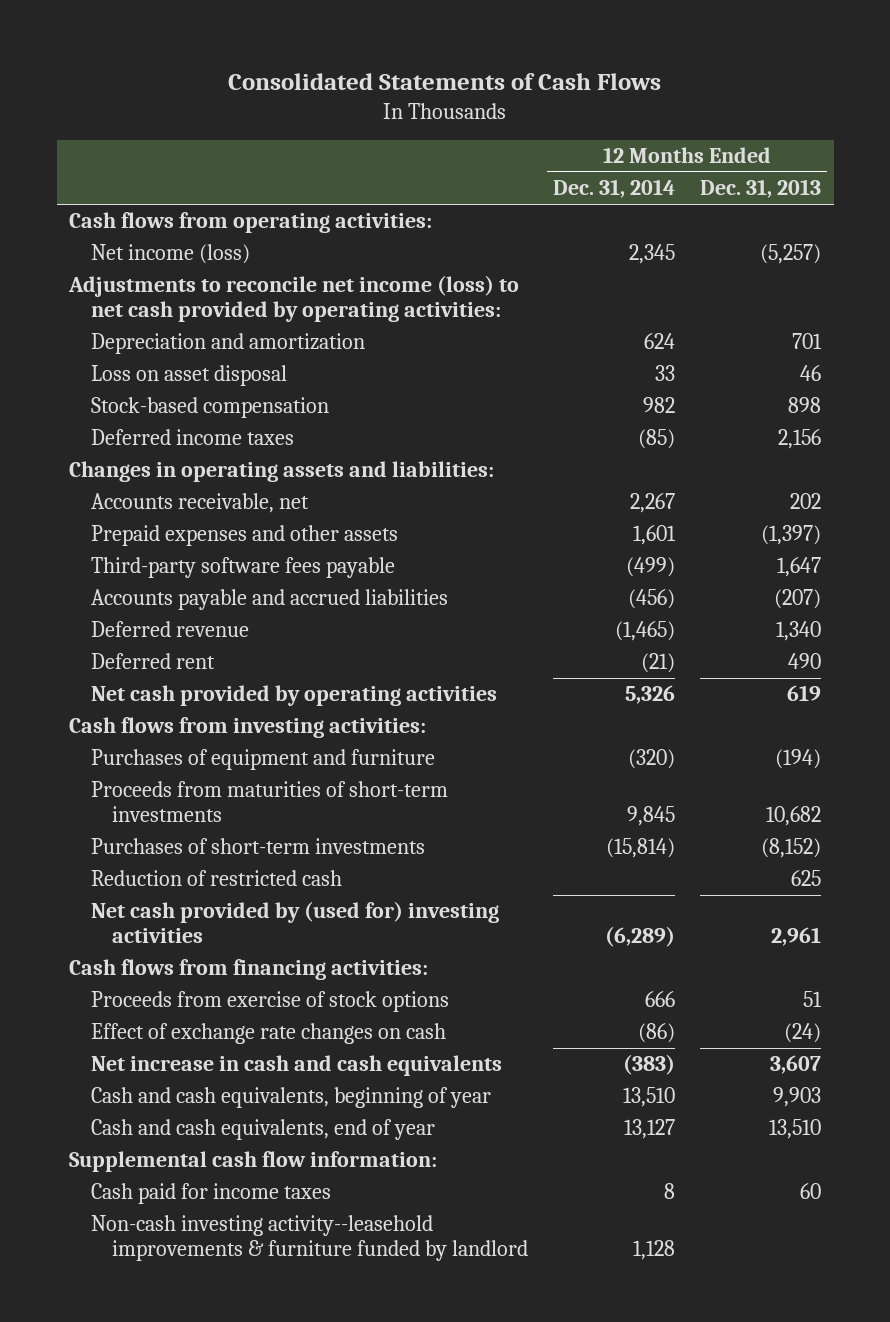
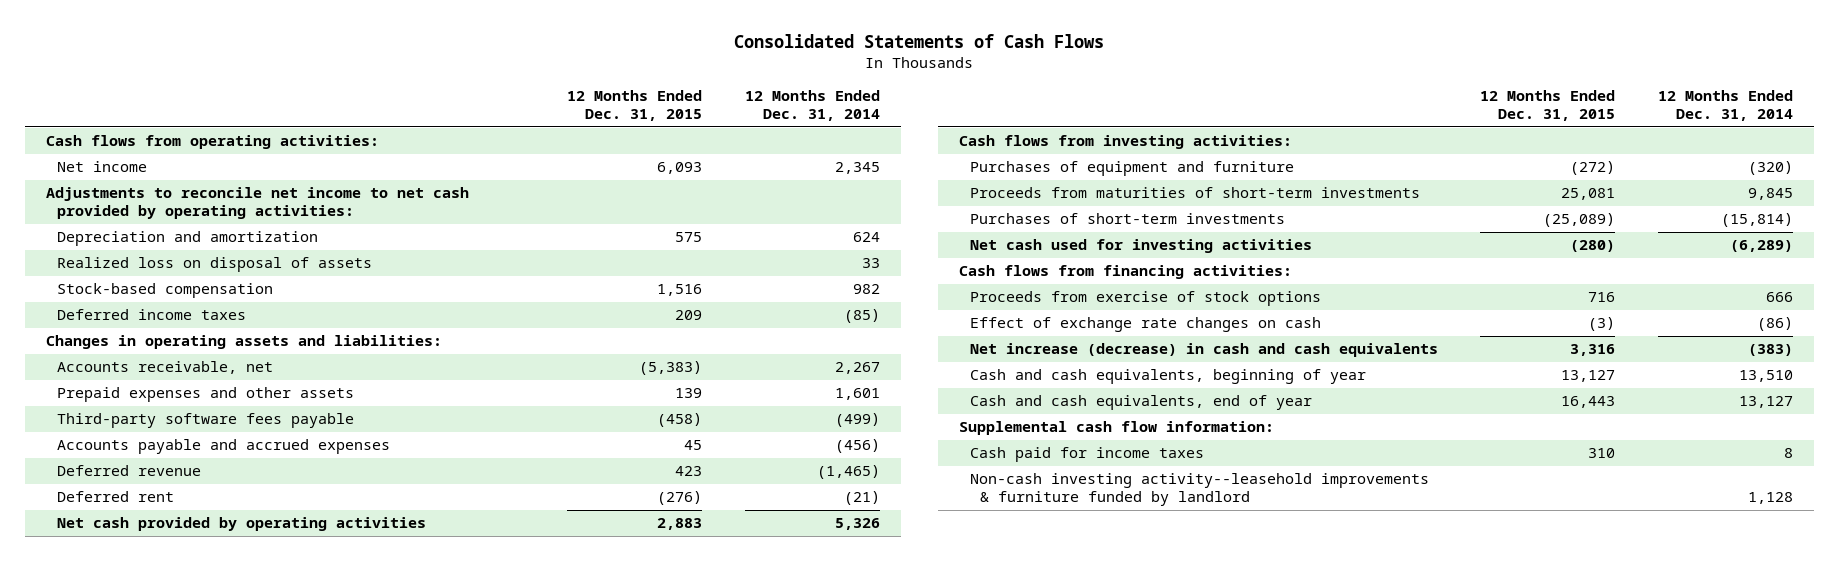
[699,179,821,199] Dec. 31, 2013 -> none
none -> [567,90,703,121] 12 Months Ended Dec. 31, 2015
[90,244,250,265] Net income (loss) -> [56,161,147,173] Net income
[68,275,520,323] Adjustments to reconcile net income (loss) to net cash provided by operating activities: -> [46,187,470,220] Adjustments to reconcile net income to net cash provided by operating activities:
[90,365,287,387] Loss on asset disposal -> [56,257,372,273] Realized loss on disposal of assets
[90,589,448,611] Accounts payable and accrued liabilities -> [56,439,390,455] Accounts payable and accrued expenses
[90,870,342,887] Reduction of restricted cash -> none
[90,901,499,944] Net cash provided by (used for) investing activities -> [969,239,1312,254] Net cash used for investing activities
[90,1055,502,1077] Net increase in cash and cash equivalents -> [969,343,1438,358] Net increase (decrease) in cash and cash equivalents

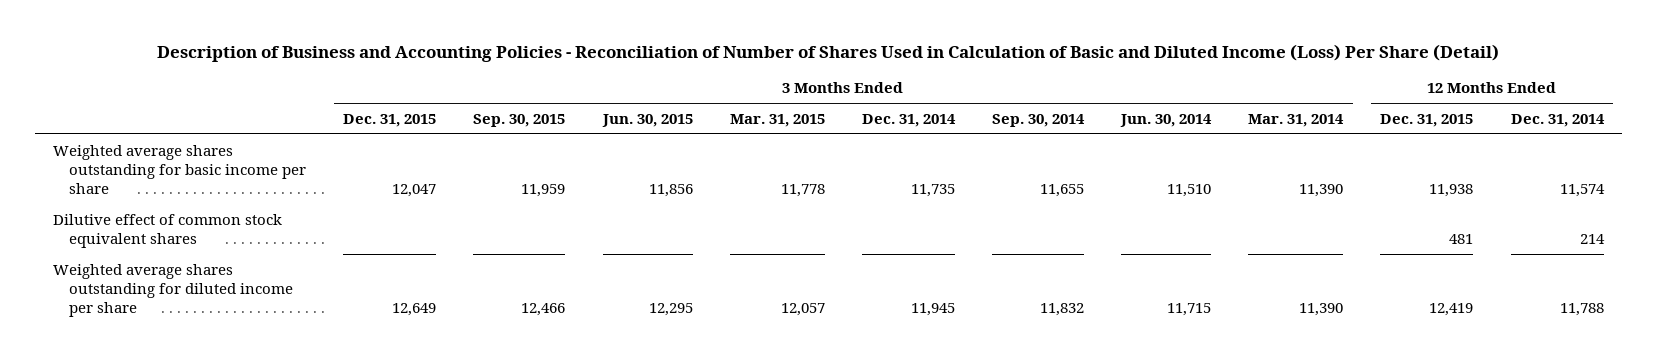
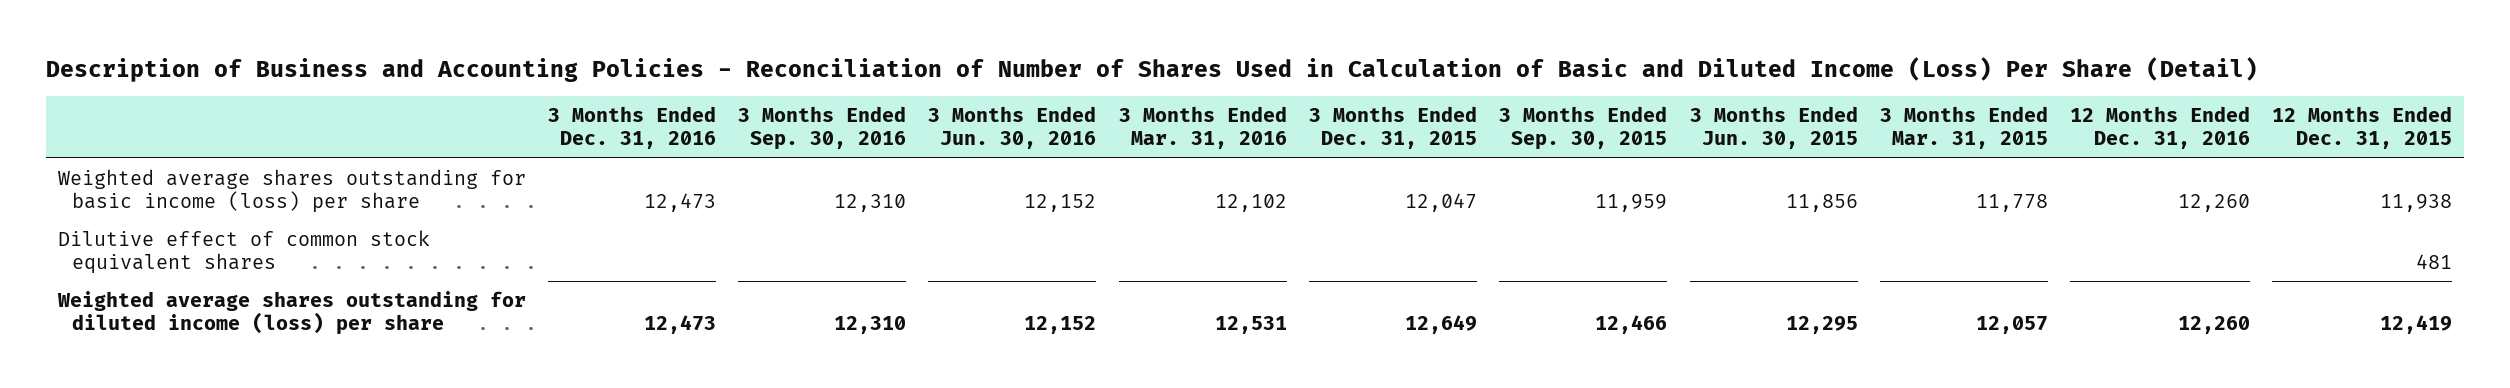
[861,113,956,127] Dec. 31, 2014 -> none
[991,113,1085,127] Sep. 30, 2014 -> none
[1120,113,1213,127] Jun. 30, 2014 -> none
[1248,113,1345,127] Mar. 31, 2014 -> none
[1510,113,1605,127] Dec. 31, 2014 -> none
none -> [547,106,716,150] 3 Months Ended Dec. 31, 2016
none -> [738,106,907,151] 3 Months Ended Sep. 30, 2016
none -> [928,106,1097,150] 3 Months Ended Jun. 30, 2016
none -> [1118,106,1287,150] 3 Months Ended Mar. 31, 2016
none -> [2070,106,2251,150] 12 Months Ended Dec. 31, 2016
[53,144,307,194] Weighted average shares outstanding for basic income per share -> [57,169,526,214] Weighted average shares outstanding for basic income (loss) per share
[53,263,294,317] Weighted average shares outstanding for diluted income per share -> [56,291,526,336] Weighted average shares outstanding for diluted income (loss) per share

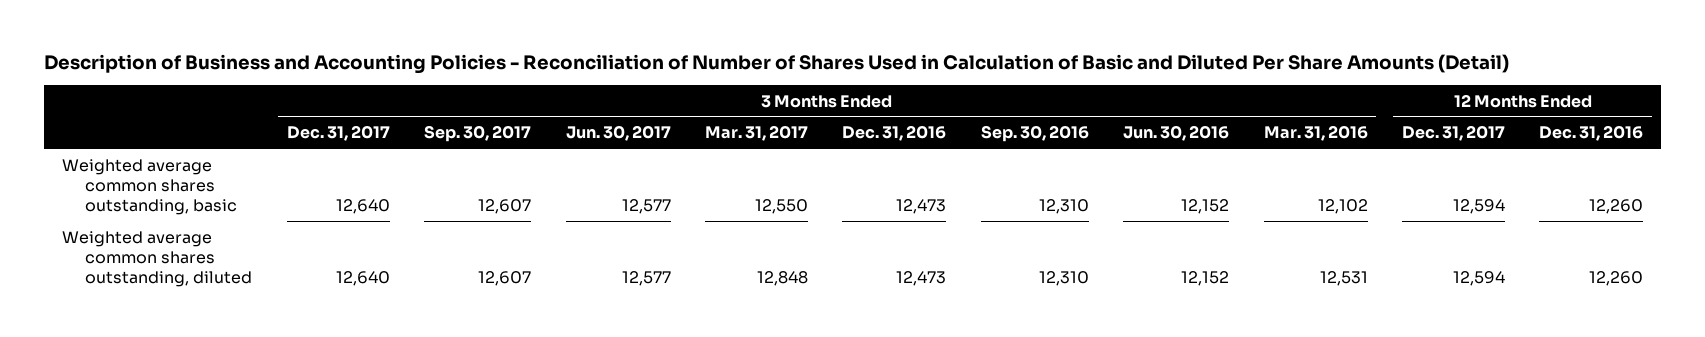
[46,56,2259,82] Description of Business and Accounting Policies - Reconciliation of Number of Shares Used in Calculation of Basic and Diluted Income (Loss) Per Share (Detail) -> [44,54,1510,75] Description of Business and Accounting Policies - Reconciliation of Number of Shares Used in Calculation of Basic and Diluted Per Share Amounts (Detail)
[1309,106,1478,150] 3 Months Ended Dec. 31, 2015 -> none
[1499,106,1668,151] 3 Months Ended Sep. 30, 2015 -> none
[1689,106,1858,150] 3 Months Ended Jun. 30, 2015 -> none
[1879,106,2048,150] 3 Months Ended Mar. 31, 2015 -> none
[2272,106,2453,150] 12 Months Ended Dec. 31, 2015 -> none
none -> [286,125,390,142] Dec. 31, 2017
none -> [424,125,532,143] Sep. 30, 2017
none -> [565,125,671,142] Jun. 30, 2017
none -> [705,125,809,142] Mar. 31, 2017
none -> [1402,125,1506,142] Dec. 31, 2017
[57,230,430,275] Dilutive effect of common stock equivalent shares -> none
[57,169,526,214] Weighted average shares outstanding for basic income (loss) per share -> [61,158,238,216] Weighted average common shares outstanding, basic
[56,291,526,336] Weighted average shares outstanding for diluted income (loss) per share -> [61,230,253,288] Weighted average common shares outstanding, diluted

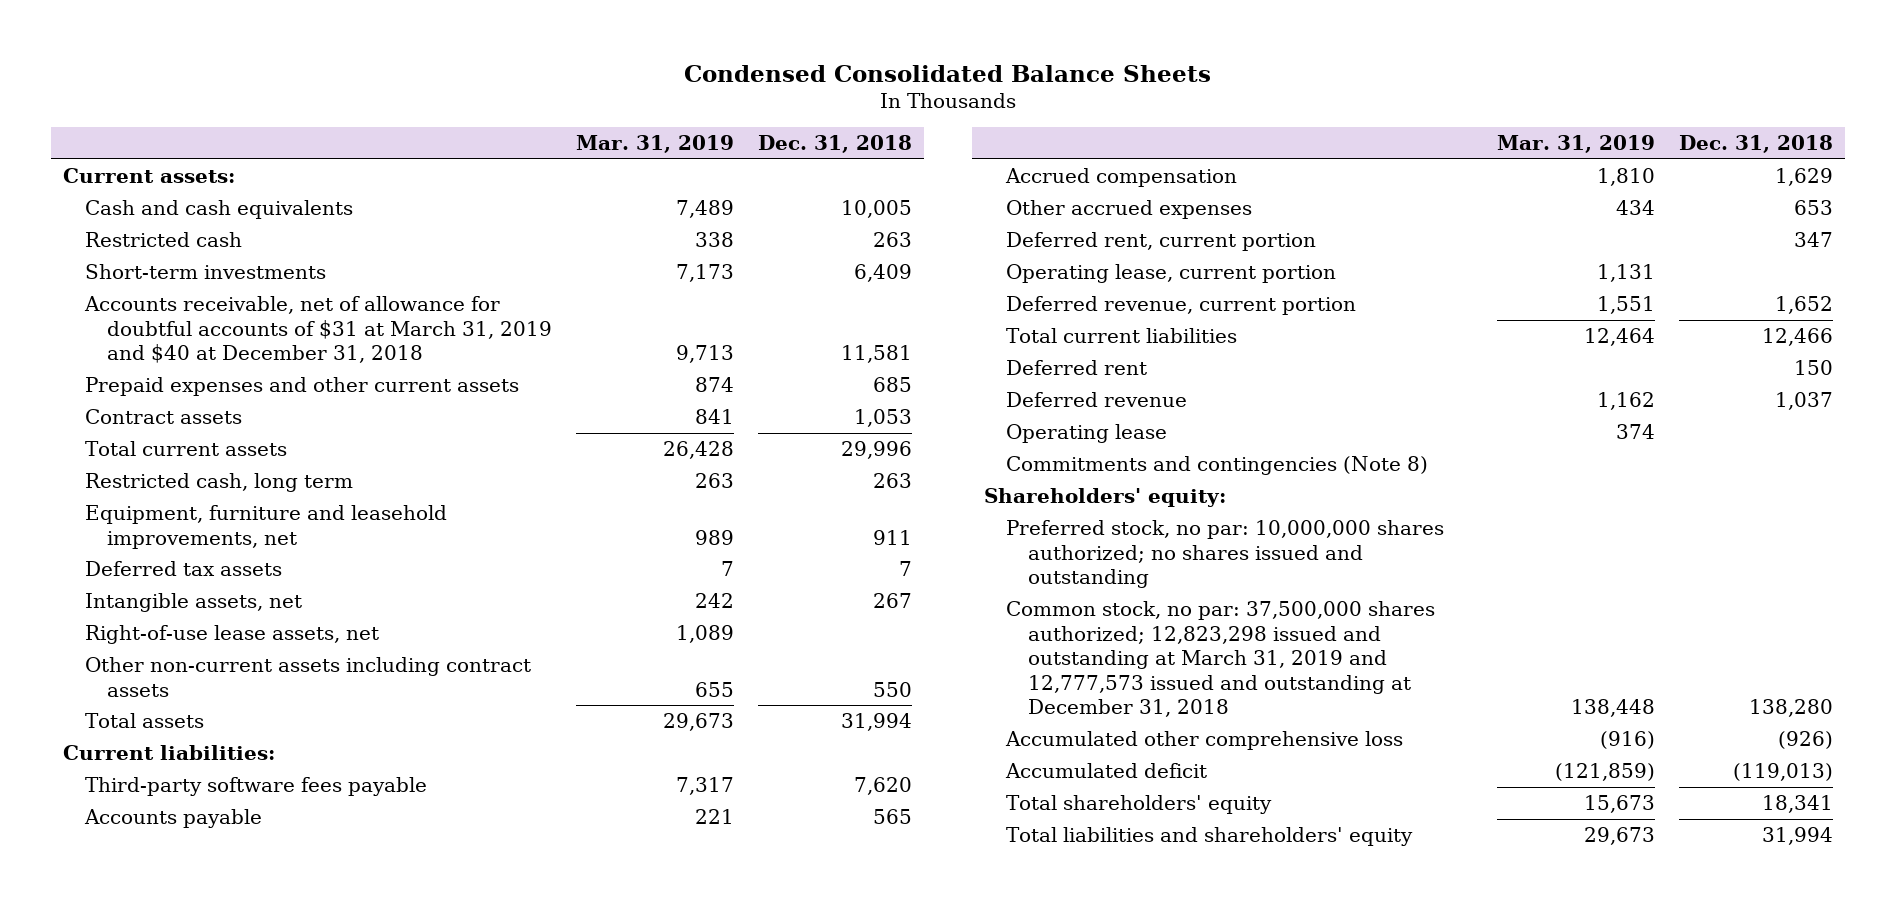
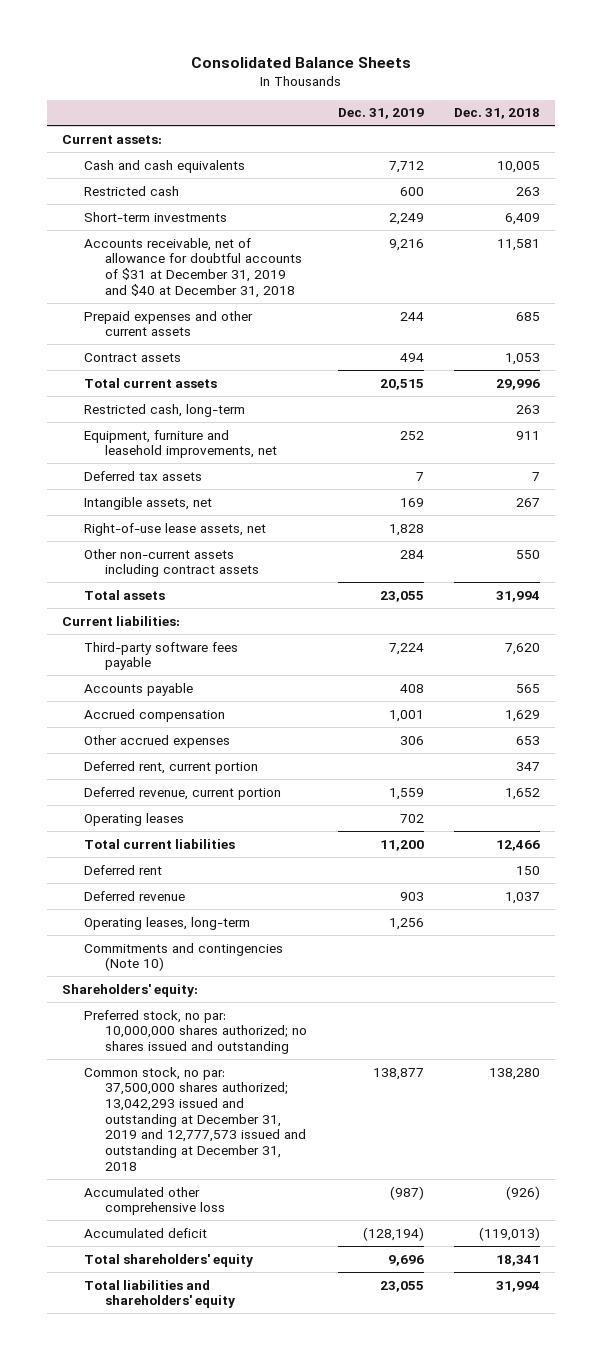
[684,64,1212,82] Condensed Consolidated Balance Sheets -> [191,56,412,68] Consolidated Balance Sheets
[576,135,735,154] Mar. 31, 2019 -> none
none -> [337,108,424,120] Dec. 31, 2019
[84,295,553,364] Accounts receivable, net of allowance for doubtful accounts of $31 at March 31, 2019 and $40 at December 31, 2018 -> [83,237,303,298] Accounts receivable, net of allowance for doubtful accounts of $31 at December 31, 2019 and $40 at December 31, 2018
[85,472,354,492] Restricted cash, long term -> [83,403,245,417] Restricted cash, long-term
[1006,263,1337,283] Operating lease, current portion -> none
none -> [83,812,184,826] Operating leases
[1006,423,1168,443] Operating lease -> [83,916,250,930] Operating leases, long-term
[1006,455,1429,475] Commitments and contingencies (Note 8) -> [83,942,283,972] Commitments and contingencies (Note 10)
[1006,600,1436,718] Common stock, no par: 37,500,000 shares authorized; 12,823,298 issued and outstanding at March 31, 2019 and 12,777,573 issued and outstanding at December 31, 2018 -> [83,1066,307,1171] Common stock, no par: 37,500,000 shares authorized; 13,042,293 issued and outstanding at December 31, 2019 and 12,777,573 issued and outstanding at December 31, 2018

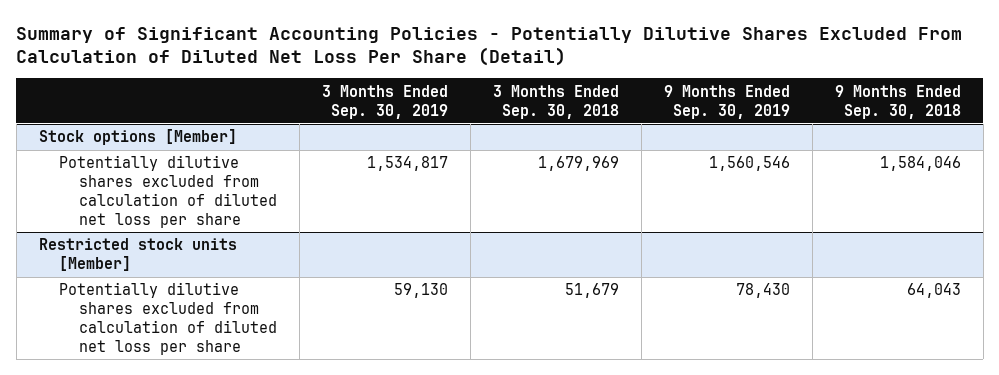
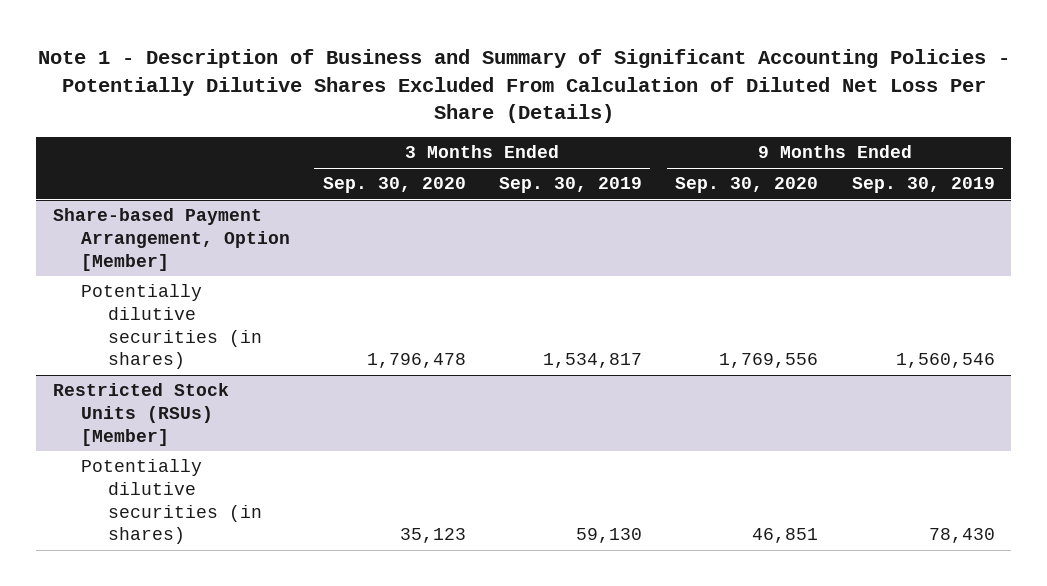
[16,26,963,67] Summary of Significant Accounting Policies - Potentially Dilutive Shares Excluded From Calculation of Diluted Net Loss Per Share (Detail) -> [37,48,1010,124] Note 1 - Description of Business and Summary of Significant Accounting Policies - Potentially Dilutive Shares Excluded From Calculation of Diluted Net Loss Per Share (Details)
[492,84,619,119] 3 Months Ended Sep. 30, 2018 -> none
[834,84,961,119] 9 Months Ended Sep. 30, 2018 -> none
none -> [322,177,466,194] Sep. 30, 2020
none -> [675,177,819,194] Sep. 30, 2020
[38,129,237,146] Stock options [Member] -> [52,208,290,271] Share-based Payment Arrangement, Option [Member]
[58,155,277,228] Potentially dilutive shares excluded from calculation of diluted net loss per share -> [80,284,263,370] Potentially dilutive securities (in shares)
[38,238,237,272] Restricted stock units [Member] -> [52,383,229,446] Restricted Stock Units (RSUs) [Member]
[58,282,277,355] Potentially dilutive shares excluded from calculation of diluted net loss per share -> [80,459,263,545] Potentially dilutive securities (in shares)

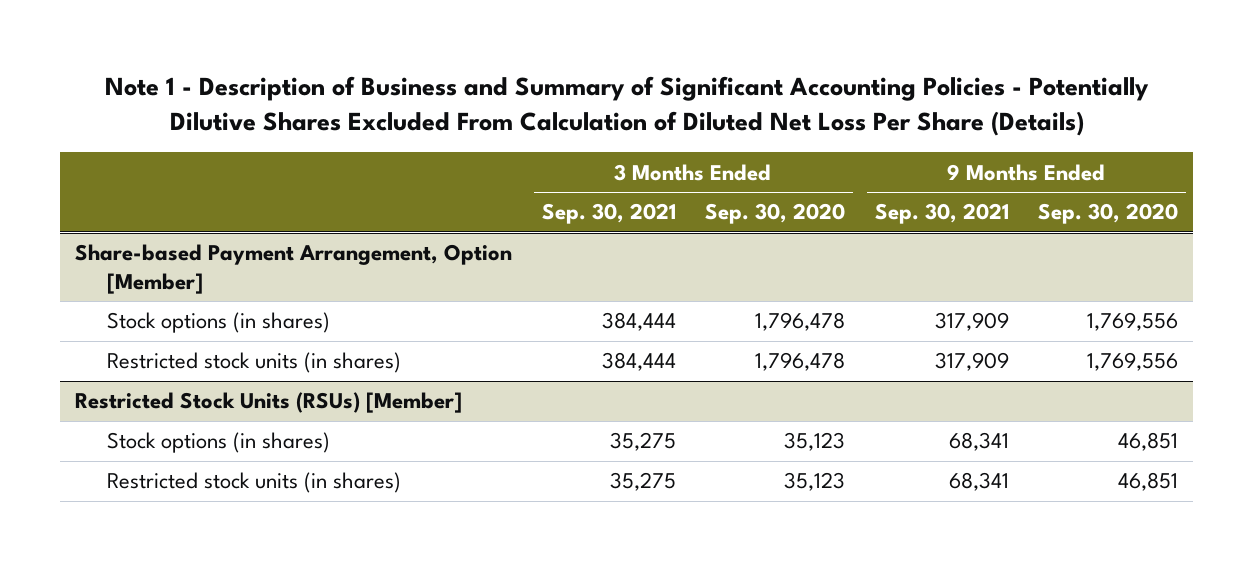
[499,177,643,194] Sep. 30, 2019 -> none
[851,177,995,194] Sep. 30, 2019 -> none
none -> [541,203,676,225] Sep. 30, 2021
none -> [874,203,1009,225] Sep. 30, 2021
[80,284,263,370] Potentially dilutive securities (in shares) -> [106,312,330,334] Stock options (in shares)
none -> [106,352,401,374] Restricted stock units (in shares)
[80,459,263,545] Potentially dilutive securities (in shares) -> [106,432,330,454] Stock options (in shares)
none -> [106,472,401,494] Restricted stock units (in shares)

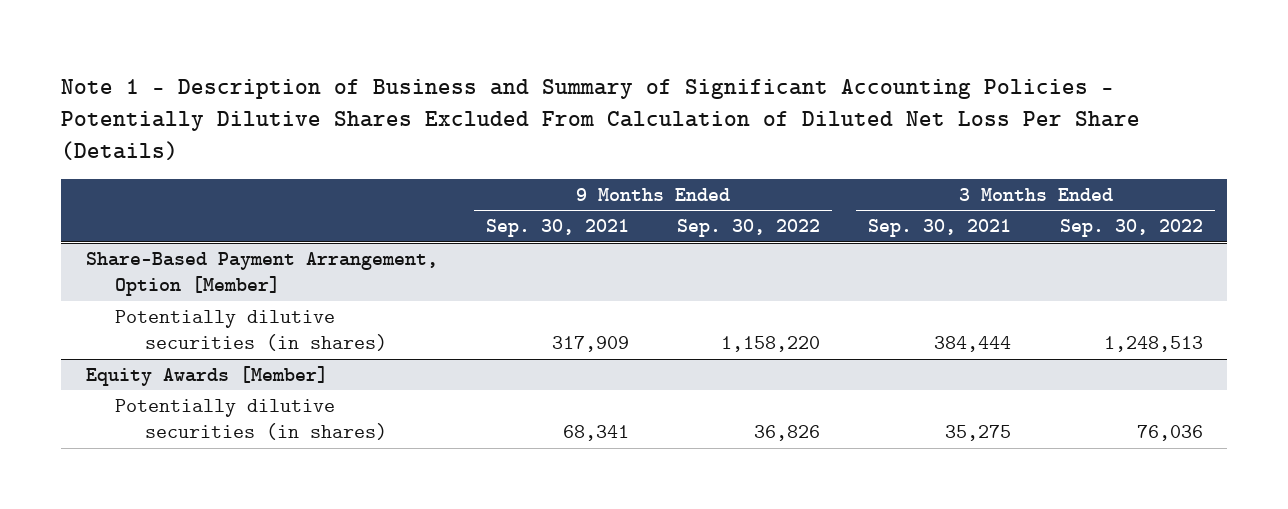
[705,203,846,225] Sep. 30, 2020 -> none
[1038,203,1179,225] Sep. 30, 2020 -> none
none -> [677,219,821,238] Sep. 30, 2022
none -> [1059,219,1203,238] Sep. 30, 2022
[75,392,463,414] Restricted Stock Units (RSUs) [Member] -> none
[106,432,330,454] Stock options (in shares) -> none
[106,472,401,494] Restricted stock units (in shares) -> none
[75,244,513,294] Share-based Payment Arrangement, Option [Member] -> [85,252,438,297] Share-Based Payment Arrangement, Option [Member]
[106,312,330,334] Stock options (in shares) -> [115,310,387,352] Potentially dilutive securities (in shares)
none -> [85,366,328,387] Equity Awards [Member]
[106,352,401,374] Restricted stock units (in shares) -> [115,399,387,441] Potentially dilutive securities (in shares)
[601,352,676,372] 384,444 -> [945,425,1012,442] 35,275
[934,352,1009,372] 317,909 -> [562,425,629,442] 68,341

